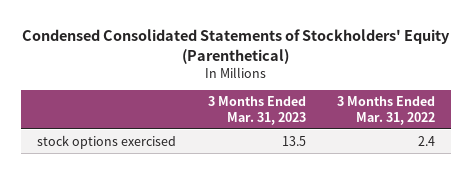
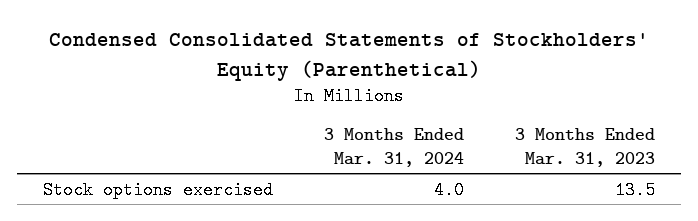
[337,96,436,126] 3 Months Ended Mar. 31, 2022 -> none
none -> [323,128,464,167] 3 Months Ended Mar. 31, 2024
[37,135,177,150] stock options exercised -> [42,180,273,199] Stock options exercised

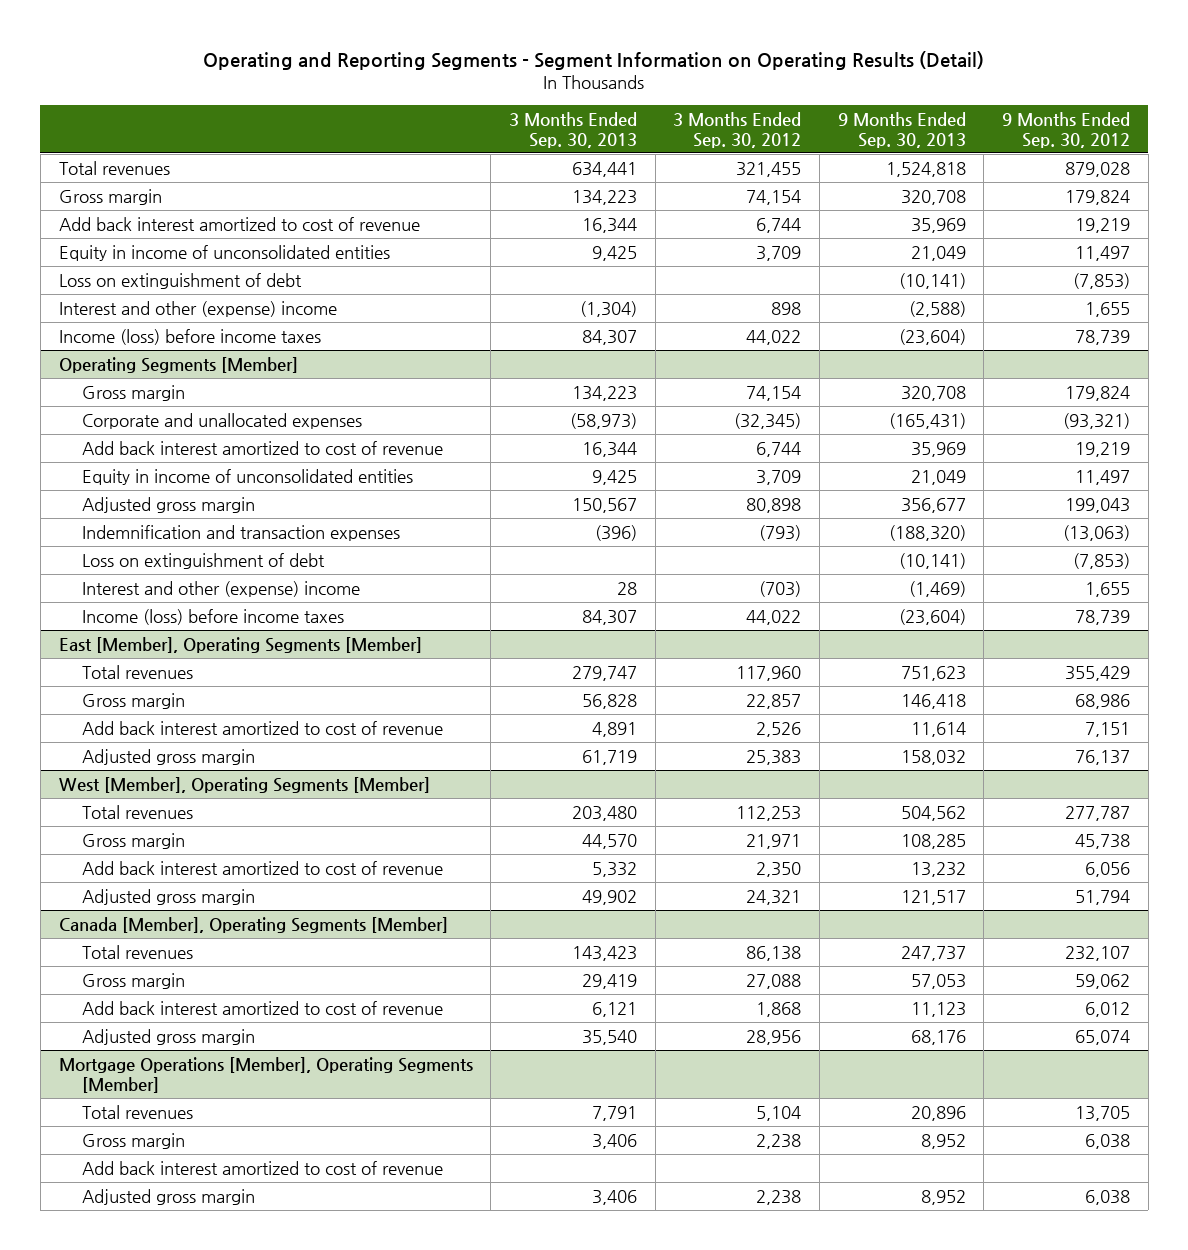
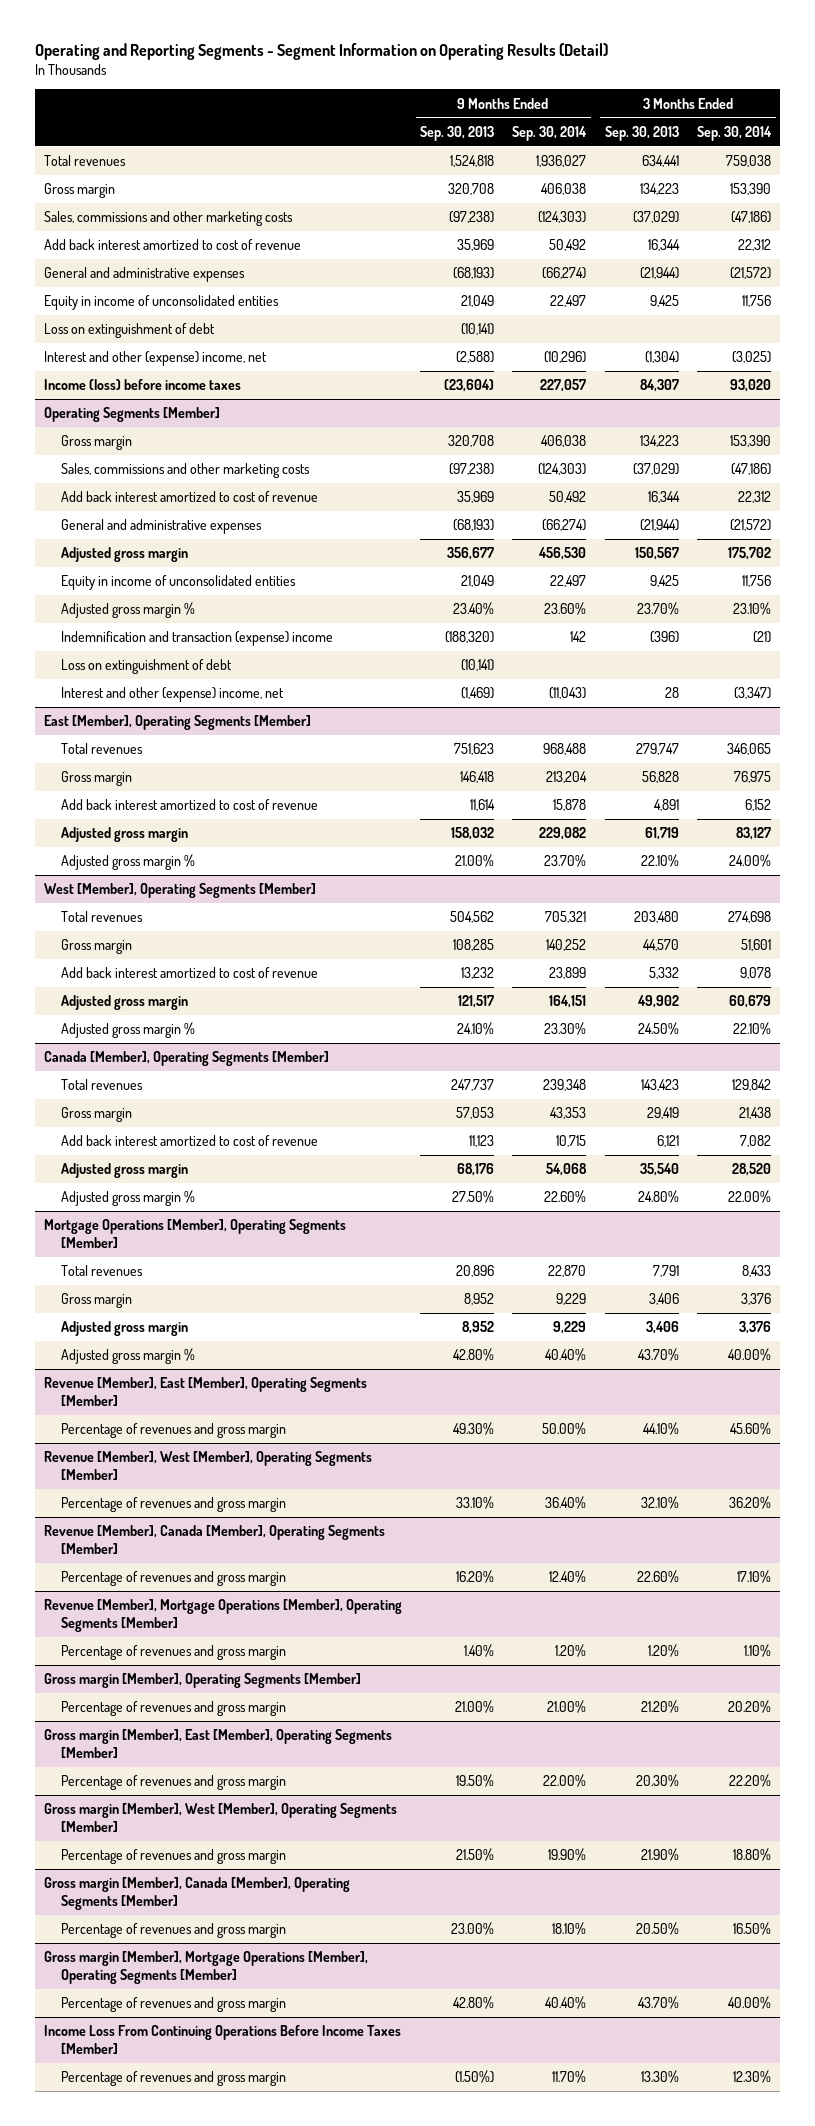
[673,111,802,148] 3 Months Ended Sep. 30, 2012 -> none
[1001,111,1130,148] 9 Months Ended Sep. 30, 2012 -> none
none -> [512,125,588,141] Sep. 30, 2014
none -> [697,125,773,141] Sep. 30, 2014
none -> [43,211,293,227] Sales, commissions and other marketing costs
none -> [43,267,245,283] General and administrative expenses
[58,300,337,317] Interest and other (expense) income -> [43,351,267,367] Interest and other (expense) income, net
[81,412,362,429] Corporate and unallocated expenses -> none
none -> [61,463,311,479] Sales, commissions and other marketing costs
none -> [61,519,263,535] General and administrative expenses
[81,468,413,485] Equity in income of unconsolidated entities -> [61,575,297,591] Equity in income of unconsolidated entities
none -> [61,602,196,619] Adjusted gross margin %
[81,524,400,541] Indemnification and transaction expenses -> [61,631,334,647] Indemnification and transaction (expense) income
[81,608,344,625] Income (loss) before income taxes -> none
[81,580,360,597] Interest and other (expense) income -> [61,687,285,703] Interest and other (expense) income, net
none -> [61,854,196,871] Adjusted gross margin %
none -> [61,1022,196,1039] Adjusted gross margin %
none -> [61,1190,196,1207] Adjusted gross margin %
[81,1160,443,1175] Add back interest amortized to cost of revenue -> none
none -> [61,1348,196,1365] Adjusted gross margin %
none -> [43,1377,367,1407] Revenue [Member], East [Member], Operating Segments [Member]
none -> [61,1423,287,1439] Percentage of revenues and gross margin
none -> [43,1451,372,1481] Revenue [Member], West [Member], Operating Segments [Member]
none -> [61,1497,287,1513] Percentage of revenues and gross margin
none -> [43,1525,385,1555] Revenue [Member], Canada [Member], Operating Segments [Member]
none -> [61,1571,287,1587] Percentage of revenues and gross margin
none -> [43,1599,402,1633] Revenue [Member], Mortgage Operations [Member], Operating Segments [Member]
none -> [61,1645,287,1661] Percentage of revenues and gross margin
none -> [43,1673,361,1689] Gross margin [Member], Operating Segments [Member]
none -> [61,1701,287,1717] Percentage of revenues and gross margin
none -> [43,1729,392,1759] Gross margin [Member], East [Member], Operating Segments [Member]
none -> [61,1775,287,1791] Percentage of revenues and gross margin
none -> [43,1803,397,1833] Gross margin [Member], West [Member], Operating Segments [Member]
none -> [61,1849,287,1865] Percentage of revenues and gross margin
none -> [43,1877,350,1911] Gross margin [Member], Canada [Member], Operating Segments [Member]
none -> [61,1923,287,1939] Percentage of revenues and gross margin
none -> [43,1951,368,1985] Gross margin [Member], Mortgage Operations [Member], Operating Segments [Member]
none -> [61,1997,287,2013] Percentage of revenues and gross margin
none -> [43,2025,401,2055] Income Loss From Continuing Operations Before Income Taxes [Member]
none -> [61,2071,287,2087] Percentage of revenues and gross margin

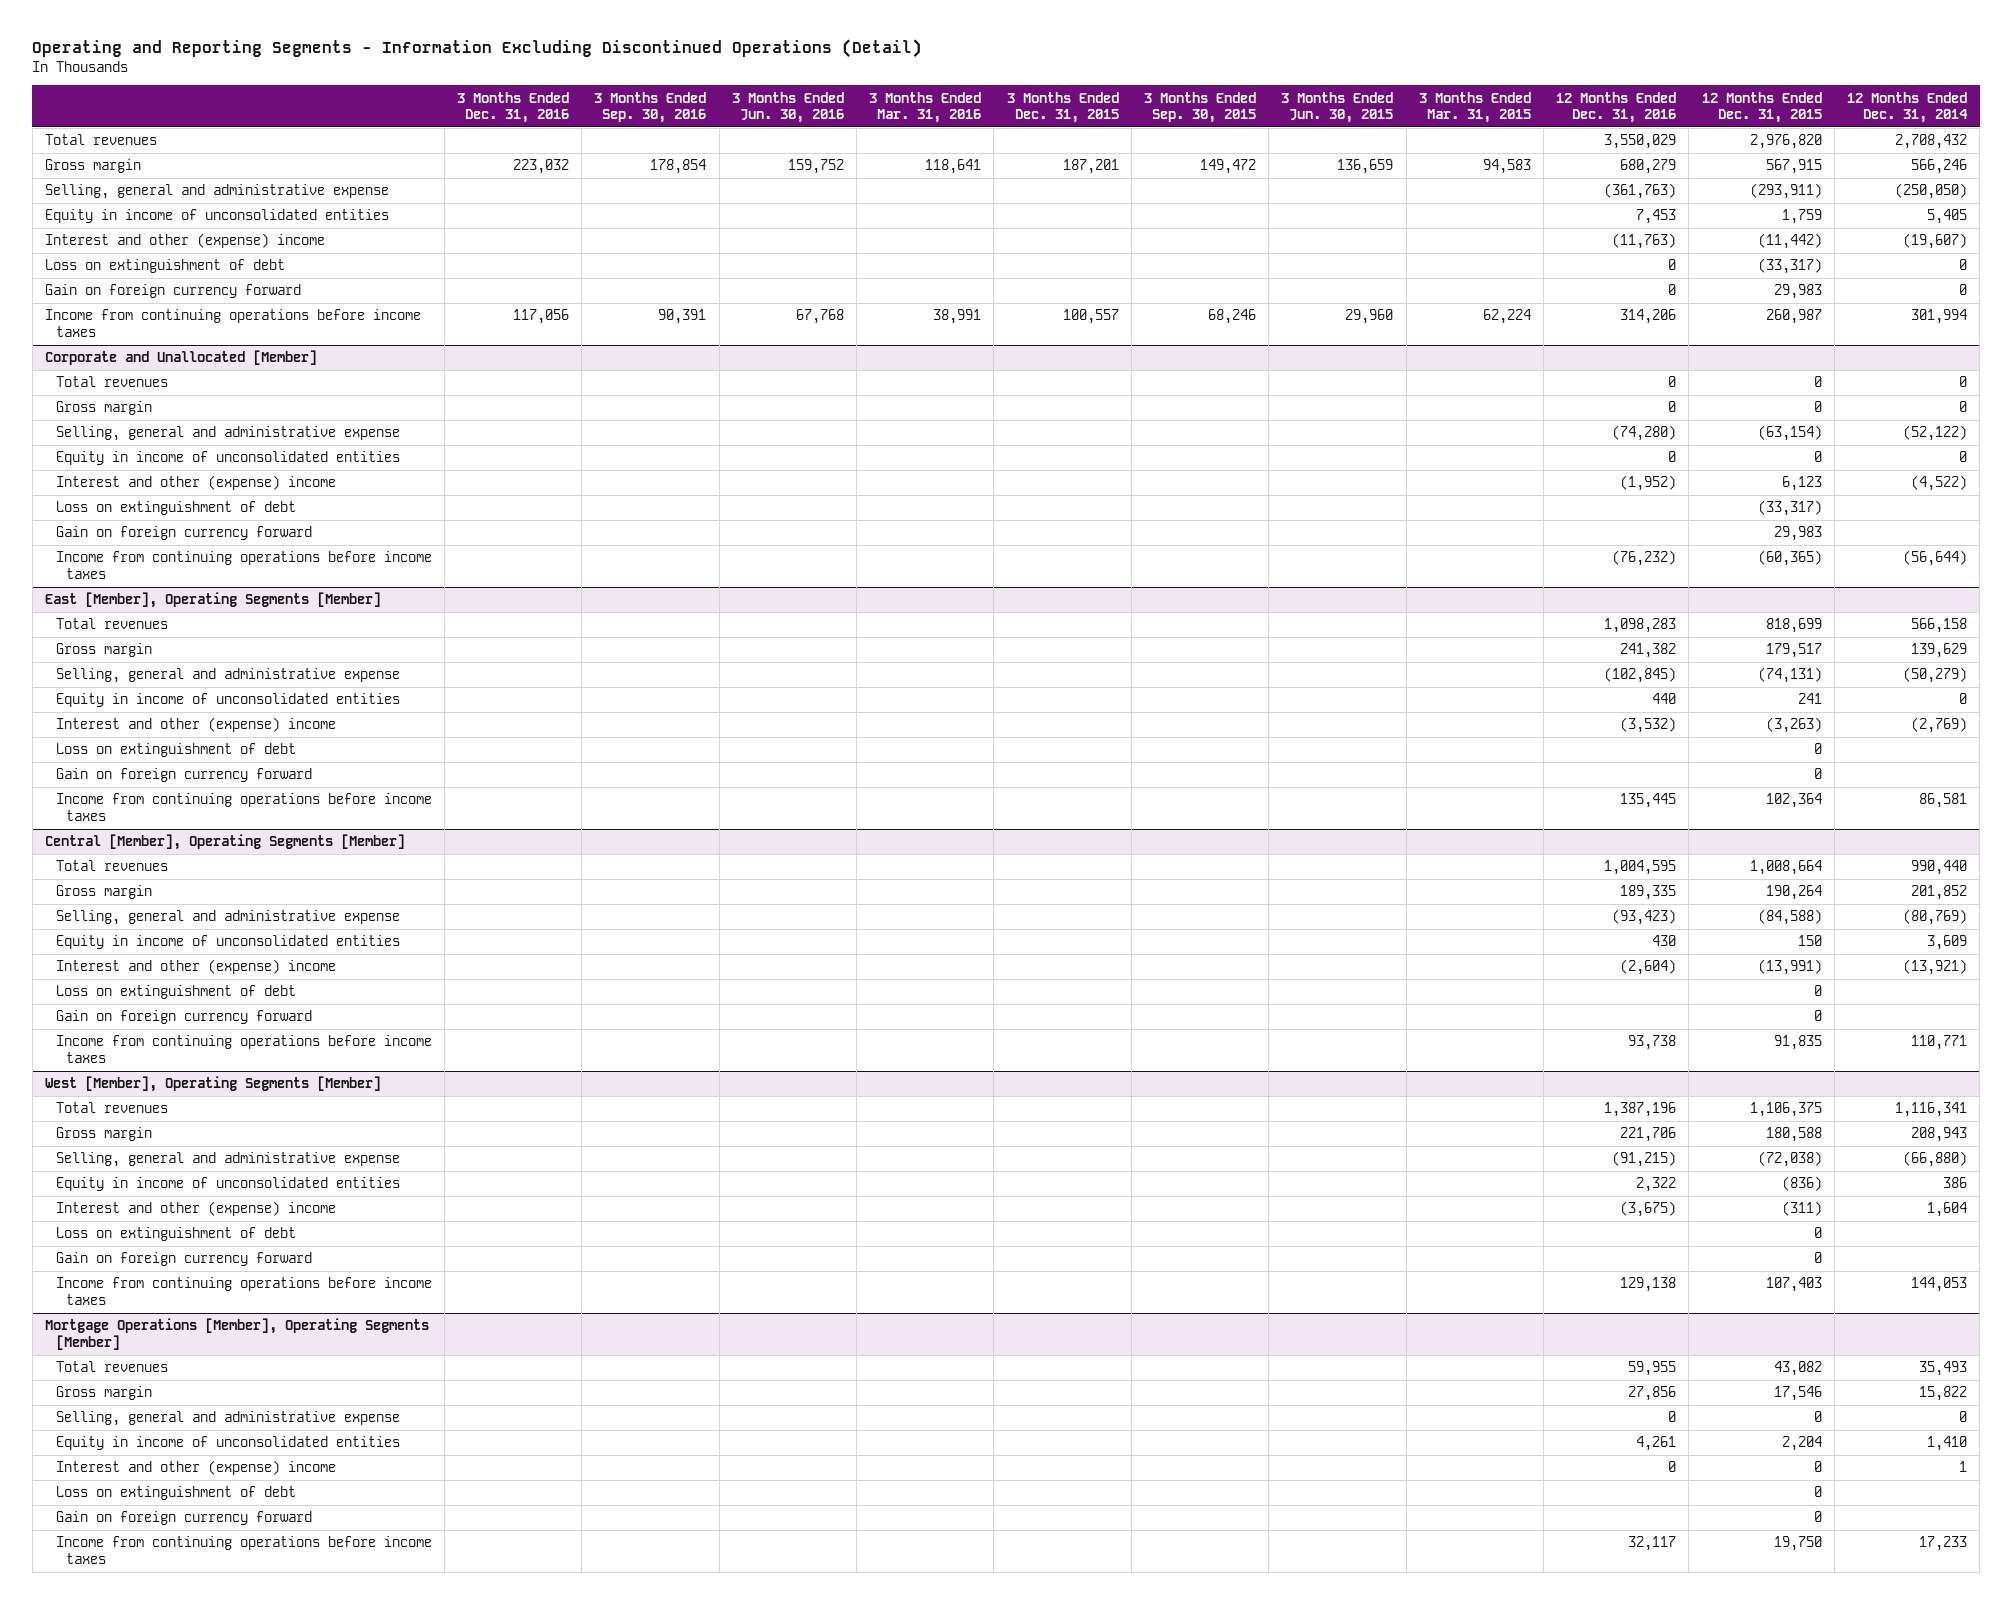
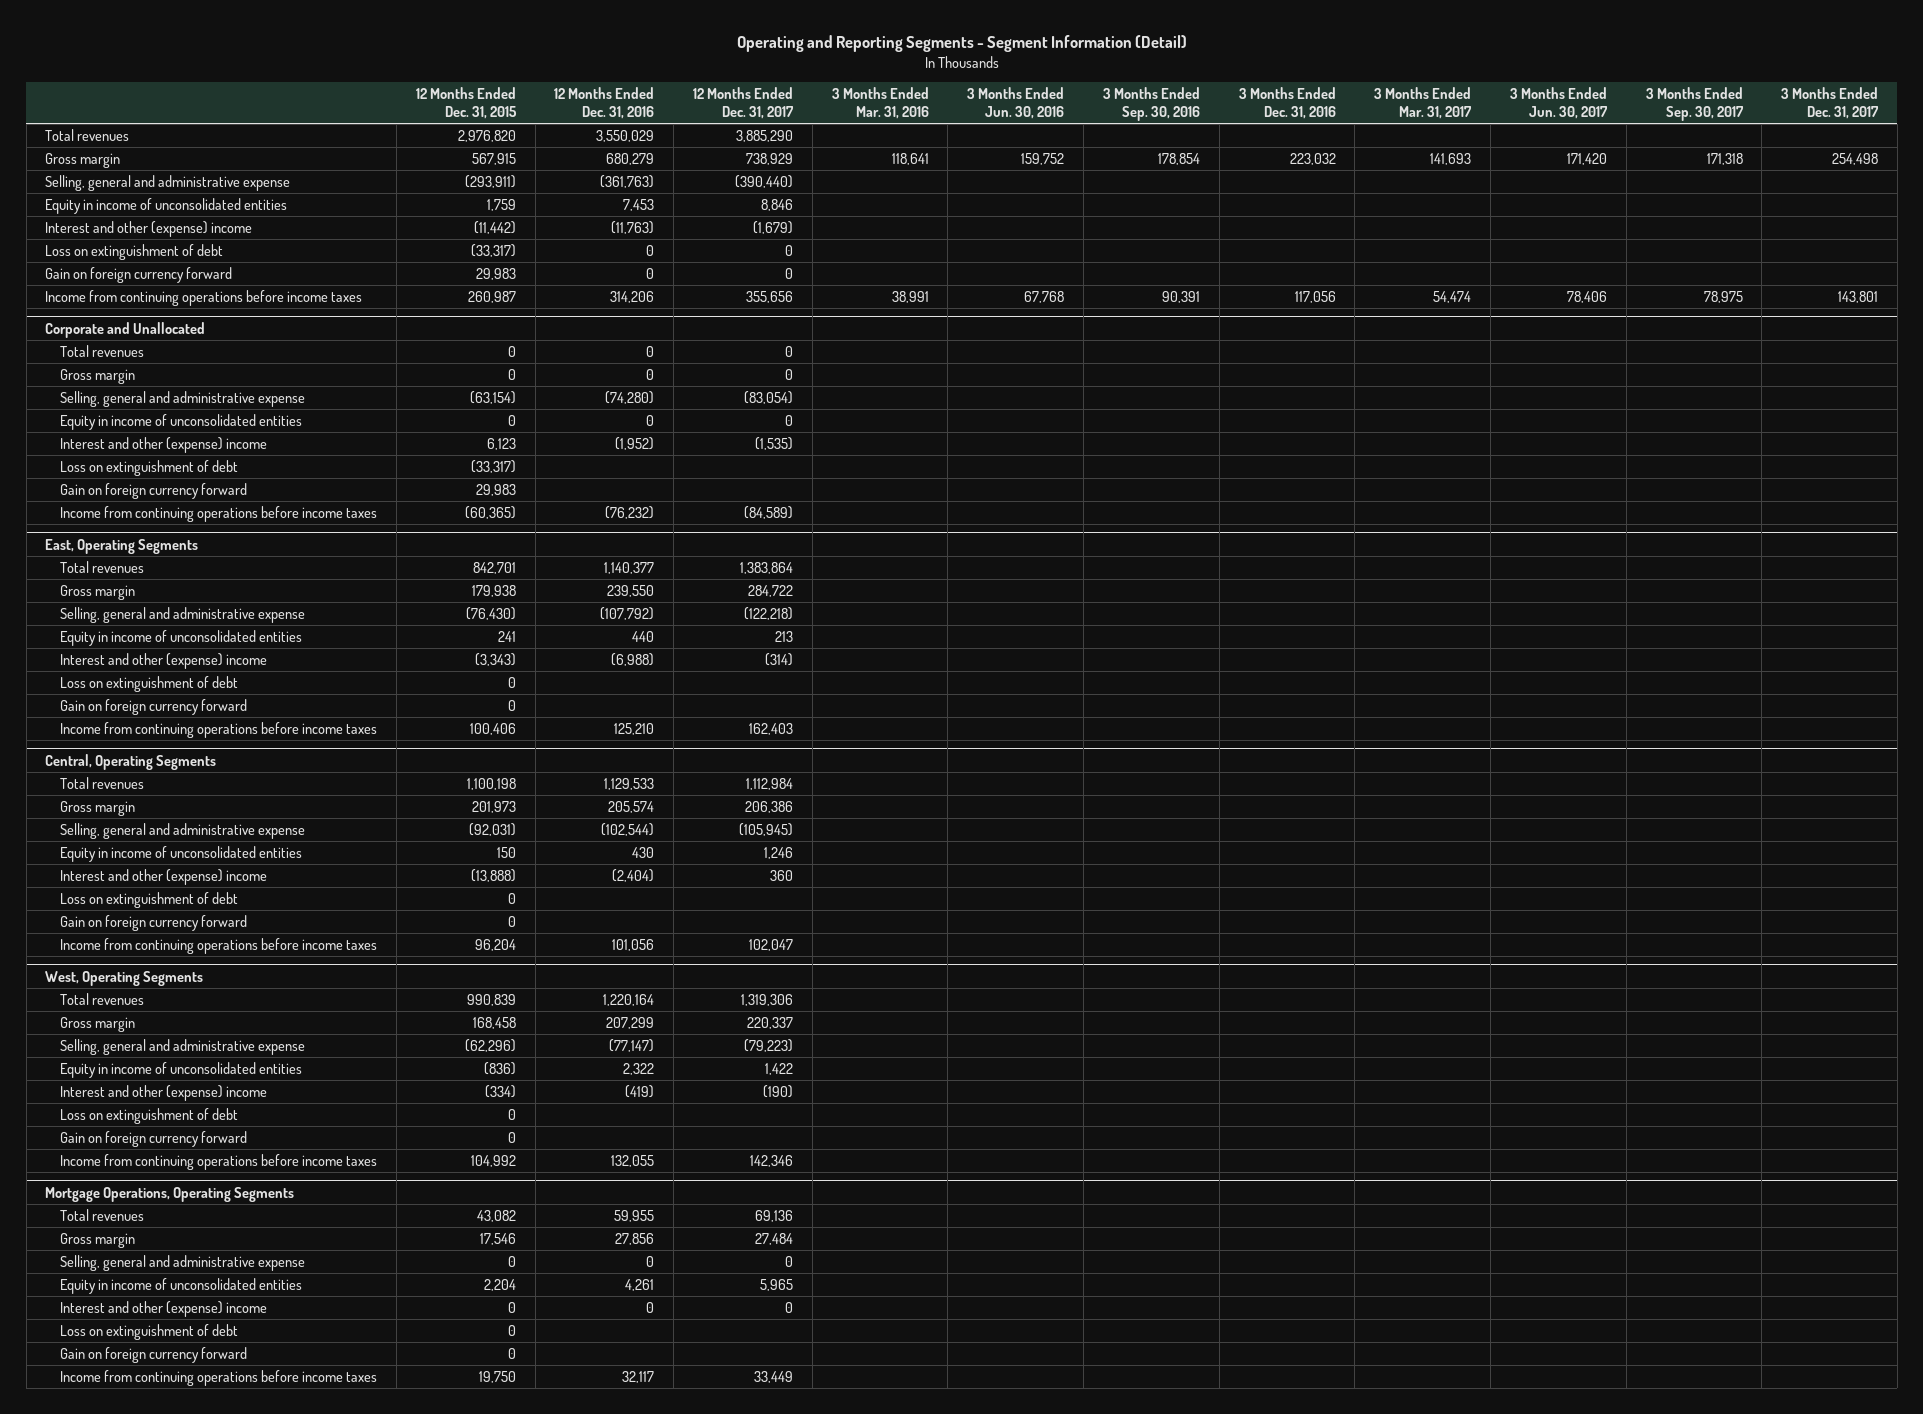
[32,39,923,59] Operating and Reporting Segments - Information Excluding Discontinued Operations (Detail) -> [736,35,1187,53] Operating and Reporting Segments - Segment Information (Detail)
[1006,91,1119,124] 3 Months Ended Dec. 31, 2015 -> none
[1143,91,1256,124] 3 Months Ended Sep. 30, 2015 -> none
[1281,91,1394,124] 3 Months Ended Jun. 30, 2015 -> none
[1418,91,1531,124] 3 Months Ended Mar. 31, 2015 -> none
[1846,91,1968,124] 12 Months Ended Dec. 31, 2014 -> none
none -> [693,87,795,119] 12 Months Ended Dec. 31, 2017
none -> [1374,87,1473,119] 3 Months Ended Mar. 31, 2017
none -> [1509,87,1608,119] 3 Months Ended Jun. 30, 2017
none -> [1645,87,1744,121] 3 Months Ended Sep. 30, 2017
none -> [1781,87,1880,119] 3 Months Ended Dec. 31, 2017
[44,350,317,366] Corporate and Unallocated [Member] -> [45,321,206,338] Corporate and Unallocated
[44,592,381,609] East [Member], Operating Segments [Member] -> [45,538,199,554] East, Operating Segments
[1604,618,1677,634] 1,098,283 -> [604,561,655,574] 1,140,377
[1765,618,1822,634] 818,699 -> [472,561,516,574] 842,701
[1620,643,1677,659] 241,382 -> [607,584,655,597] 239,550
[1765,643,1822,659] 179,517 -> [471,584,516,597] 179,938
[1604,667,1677,684] (102,845) -> [600,606,655,620] (107,792)
[1757,667,1822,684] (74,131) -> [465,606,516,620] (76,430)
[1620,717,1677,734] (3,532) -> [611,652,655,666] (6,988)
[1765,717,1822,734] (3,263) -> [474,652,516,666] (3,343)
[1620,793,1677,809] 135,445 -> [614,722,655,735] 125,210
[1765,793,1822,809] 102,364 -> [469,722,516,735] 100,406
[44,834,405,851] Central [Member], Operating Segments [Member] -> [45,753,217,770] Central, Operating Segments
[1604,860,1677,876] 1,004,595 -> [604,777,655,790] 1,129,533
[1749,860,1822,876] 1,008,664 -> [466,777,516,790] 1,100,198
[1620,885,1677,901] 189,335 -> [608,800,655,813] 205,574
[1765,885,1822,901] 190,264 -> [471,800,516,813] 201,973
[1612,909,1677,926] (93,423) -> [601,822,655,836] (102,544)
[1757,909,1822,926] (84,588) -> [468,822,516,836] (92,031)
[1620,959,1677,976] (2,604) -> [612,868,655,882] (2,404)
[1757,959,1822,976] (13,991) -> [470,868,516,882] (13,888)
[1628,1035,1677,1051] 93,738 -> [612,938,655,951] 101,056
[1773,1035,1822,1051] 91,835 -> [474,938,516,951] 96,204
[44,1076,381,1093] West [Member], Operating Segments [Member] -> [45,970,204,986] West, Operating Segments
[1604,1102,1677,1118] 1,387,196 -> [603,993,655,1006] 1,220,164
[1749,1102,1822,1118] 1,106,375 -> [466,993,516,1006] 990,839
[1620,1127,1677,1143] 221,706 -> [606,1016,655,1029] 207,299
[1765,1127,1822,1143] 180,588 -> [472,1016,516,1029] 168,458
[1612,1151,1677,1168] (91,215) -> [609,1038,655,1052] (77,147)
[1757,1151,1822,1168] (72,038) -> [464,1038,516,1052] (62,296)
[1620,1201,1677,1218] (3,675) -> [625,1084,655,1098] (419)
[1781,1201,1822,1217] (311) -> [484,1084,516,1098] (334)
[1620,1277,1677,1293] 129,138 -> [611,1154,655,1167] 132,055
[1765,1277,1822,1293] 107,403 -> [470,1154,516,1167] 104,992
[44,1318,429,1350] Mortgage Operations [Member], Operating Segments [Member] -> [45,1186,295,1202] Mortgage Operations, Operating Segments

